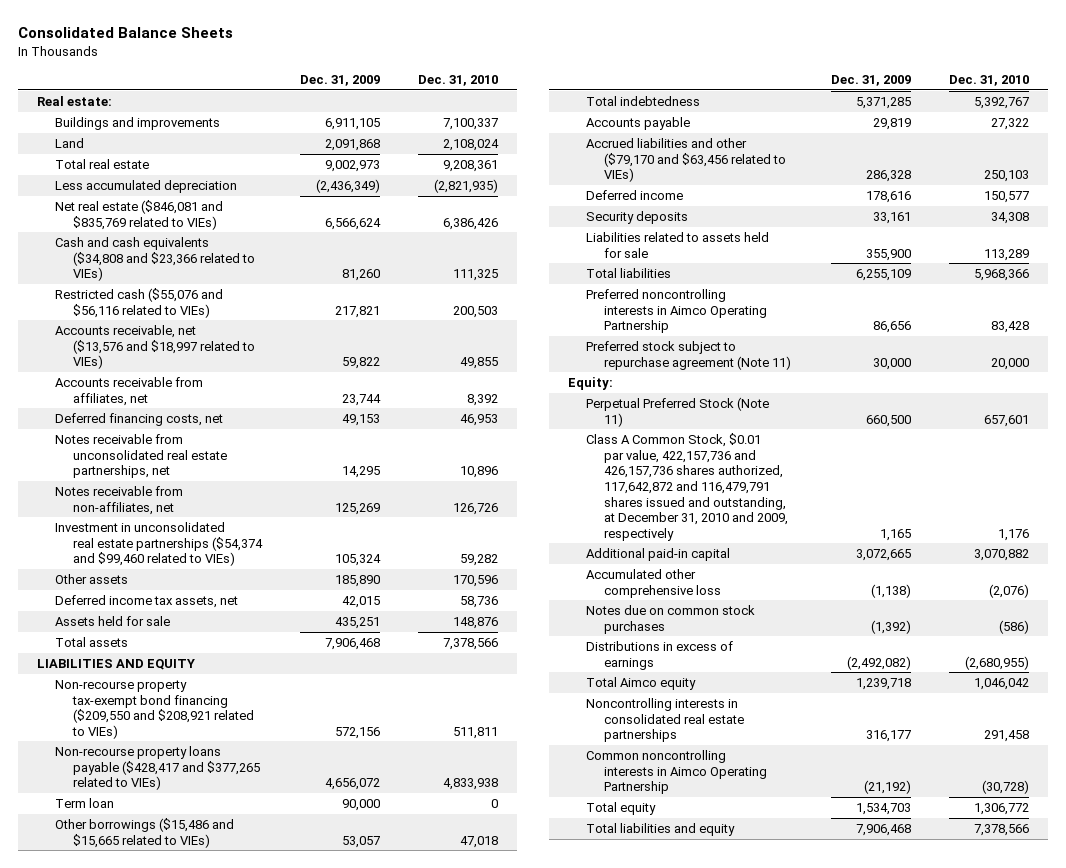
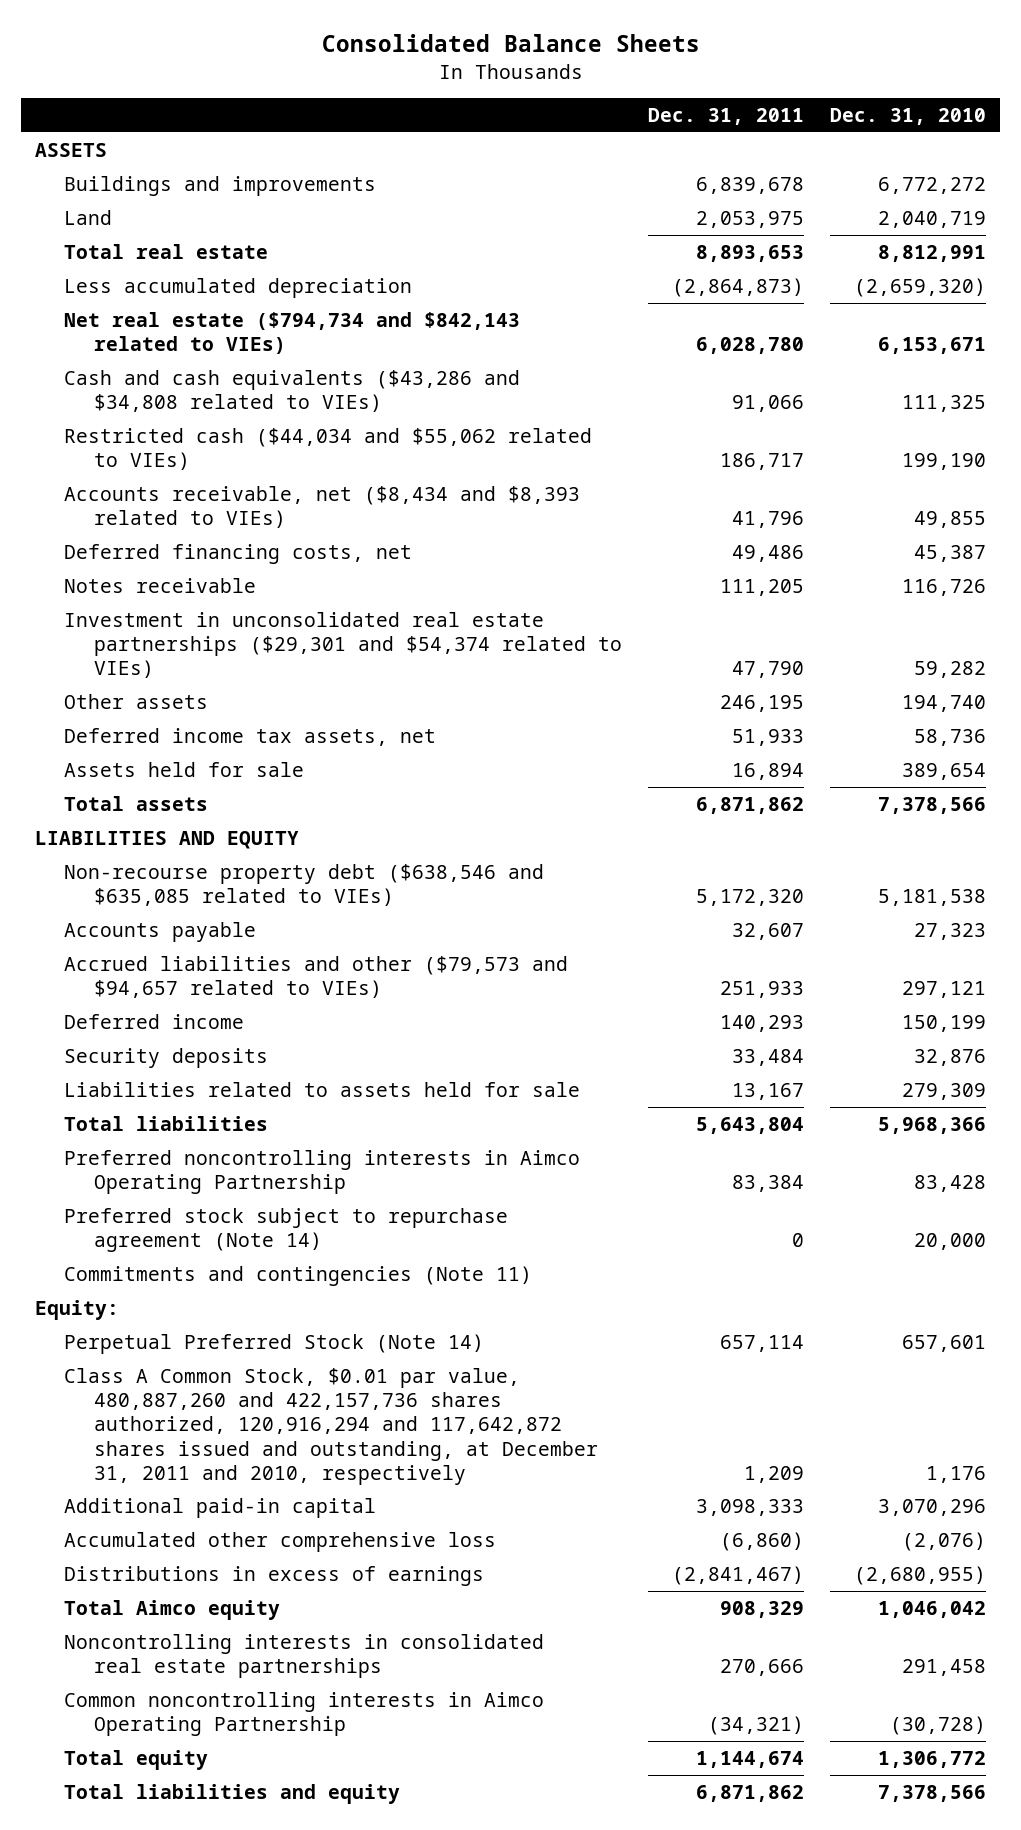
[299,75,380,87] Dec. 31, 2009 -> none
none -> [648,108,805,126] Dec. 31, 2011
[36,95,112,106] Real estate: -> none
[54,376,203,406] Accounts receivable from affiliates, net -> none
[54,433,227,479] Notes receivable from unconsolidated real estate partnerships, net -> none
none -> [34,142,107,157] ASSETS
[442,117,498,130] 7,100,337 -> [878,176,987,194] 6,772,272
[442,138,499,151] 2,108,024 -> [878,210,987,228] 2,040,719
[442,159,498,172] 9,208,361 -> [878,244,987,262] 8,812,991
[433,178,498,193] (2,821,935) -> [854,277,987,297] (2,659,320)
[54,199,223,230] Net real estate ($846,081 and $835,769 related to VIEs) -> [64,311,521,355] Net real estate ($794,734 and $842,143 related to VIEs)
[442,217,498,230] 6,386,426 -> [878,337,987,355] 6,153,671
[54,236,255,282] Cash and cash equivalents ($34,808 and $23,366 related to VIEs) -> [64,369,521,413] Cash and cash equivalents ($43,286 and $34,808 related to VIEs)
[54,287,223,318] Restricted cash ($55,076 and $56,116 related to VIEs) -> [64,427,593,471] Restricted cash ($44,034 and $55,062 related to VIEs)
[452,305,498,318] 200,503 -> [902,453,987,471] 199,190
[54,324,255,370] Accounts receivable, net ($13,576 and $18,997 related to VIEs) -> [64,485,581,529] Accounts receivable, net ($8,434 and $8,393 related to VIEs)
[459,413,498,426] 46,953 -> [914,544,987,562] 45,387
[54,485,183,515] Notes receivable from non-affiliates, net -> [64,577,257,593] Notes receivable
[452,502,498,515] 126,726 -> [902,578,987,596] 116,726
[54,521,263,567] Investment in unconsolidated real estate partnerships ($54,374 and $99,460 related to VIEs) -> [64,611,622,679] Investment in unconsolidated real estate partnerships ($29,301 and $54,374 related to VIEs)
[452,574,498,587] 170,596 -> [902,694,987,712] 194,740
[452,616,498,629] 148,876 -> [902,762,987,780] 389,654
[54,679,254,739] Non-recourse property tax-exempt bond financing ($209,550 and $208,921 related to VIEs) -> none
[54,797,114,808] Term loan -> none
[54,817,234,848] Other borrowings ($15,486 and $15,665 related to VIEs) -> none
[586,95,701,106] Total indebtedness -> none
[54,745,260,791] Non-recourse property loans payable ($428,417 and $377,265 related to VIEs) -> [64,863,545,907] Non-recourse property debt ($638,546 and $635,085 related to VIEs)
[442,778,498,791] 4,833,938 -> [878,889,987,907] 5,181,538
[991,117,1030,130] 27,322 -> [914,922,987,940] 27,323
[586,137,787,183] Accrued liabilities and other ($79,170 and $63,456 related to VIEs) -> [64,955,569,999] Accrued liabilities and other ($79,573 and $94,657 related to VIEs)
[984,170,1030,183] 250,103 -> [902,981,987,999] 297,121
[984,190,1030,203] 150,577 -> [902,1014,987,1032] 150,199
[991,211,1030,224] 34,308 -> [914,1048,987,1066] 32,876
[984,248,1030,261] 113,289 -> [902,1082,987,1100] 279,309
[586,340,792,370] Preferred stock subject to repurchase agreement (Note 11) -> [64,1207,509,1253] Preferred stock subject to repurchase agreement (Note 14)
none -> [64,1265,533,1286] Commitments and contingencies (Note 11)
[586,396,770,427] Perpetual Preferred Stock (Note 11) -> [64,1333,485,1354] Perpetual Preferred Stock (Note 14)
[586,432,789,541] Class A Common Stock, $0.01 par value, 422,157,736 and 426,157,736 shares authorized, 117,642,872 and 116,479,791 shares issued and outstanding, at December 31, 2010 and 2009, respectively -> [64,1367,598,1485] Class A Common Stock, $0.01 par value, 480,887,260 and 422,157,736 shares authorized, 120,916,294 and 117,642,872 shares issued and outstanding, at December 31, 2011 and 2010, respectively
[974,548,1030,561] 3,070,882 -> [878,1498,987,1516] 3,070,296
[586,604,756,634] Notes due on common stock purchases -> none

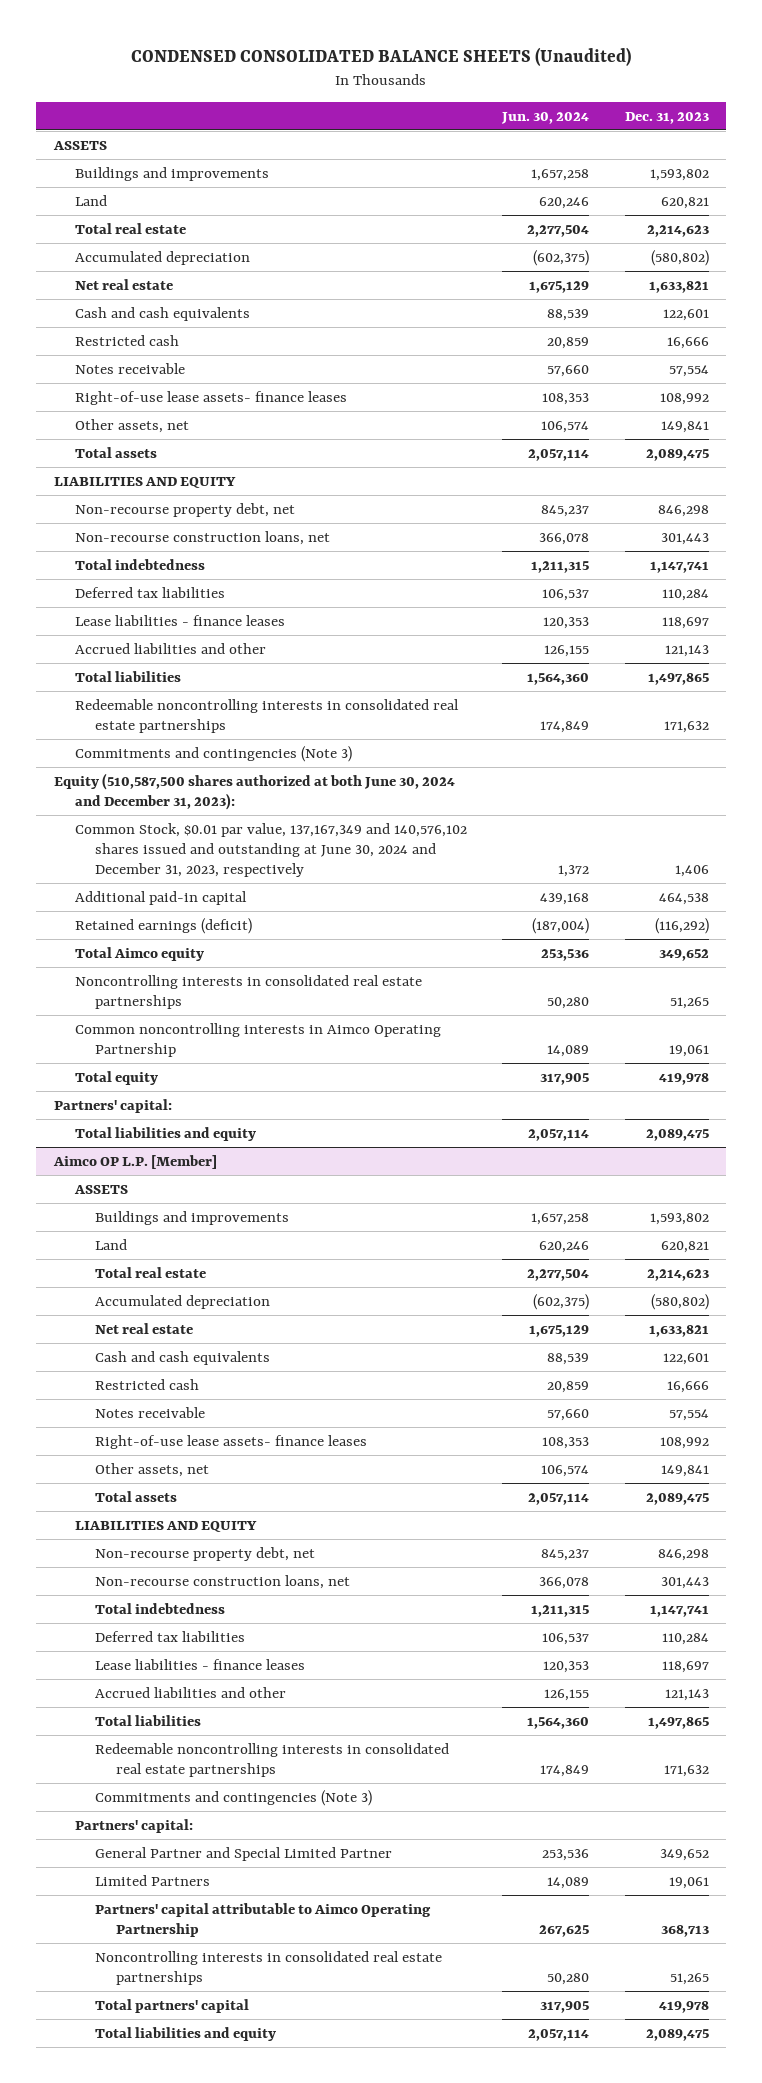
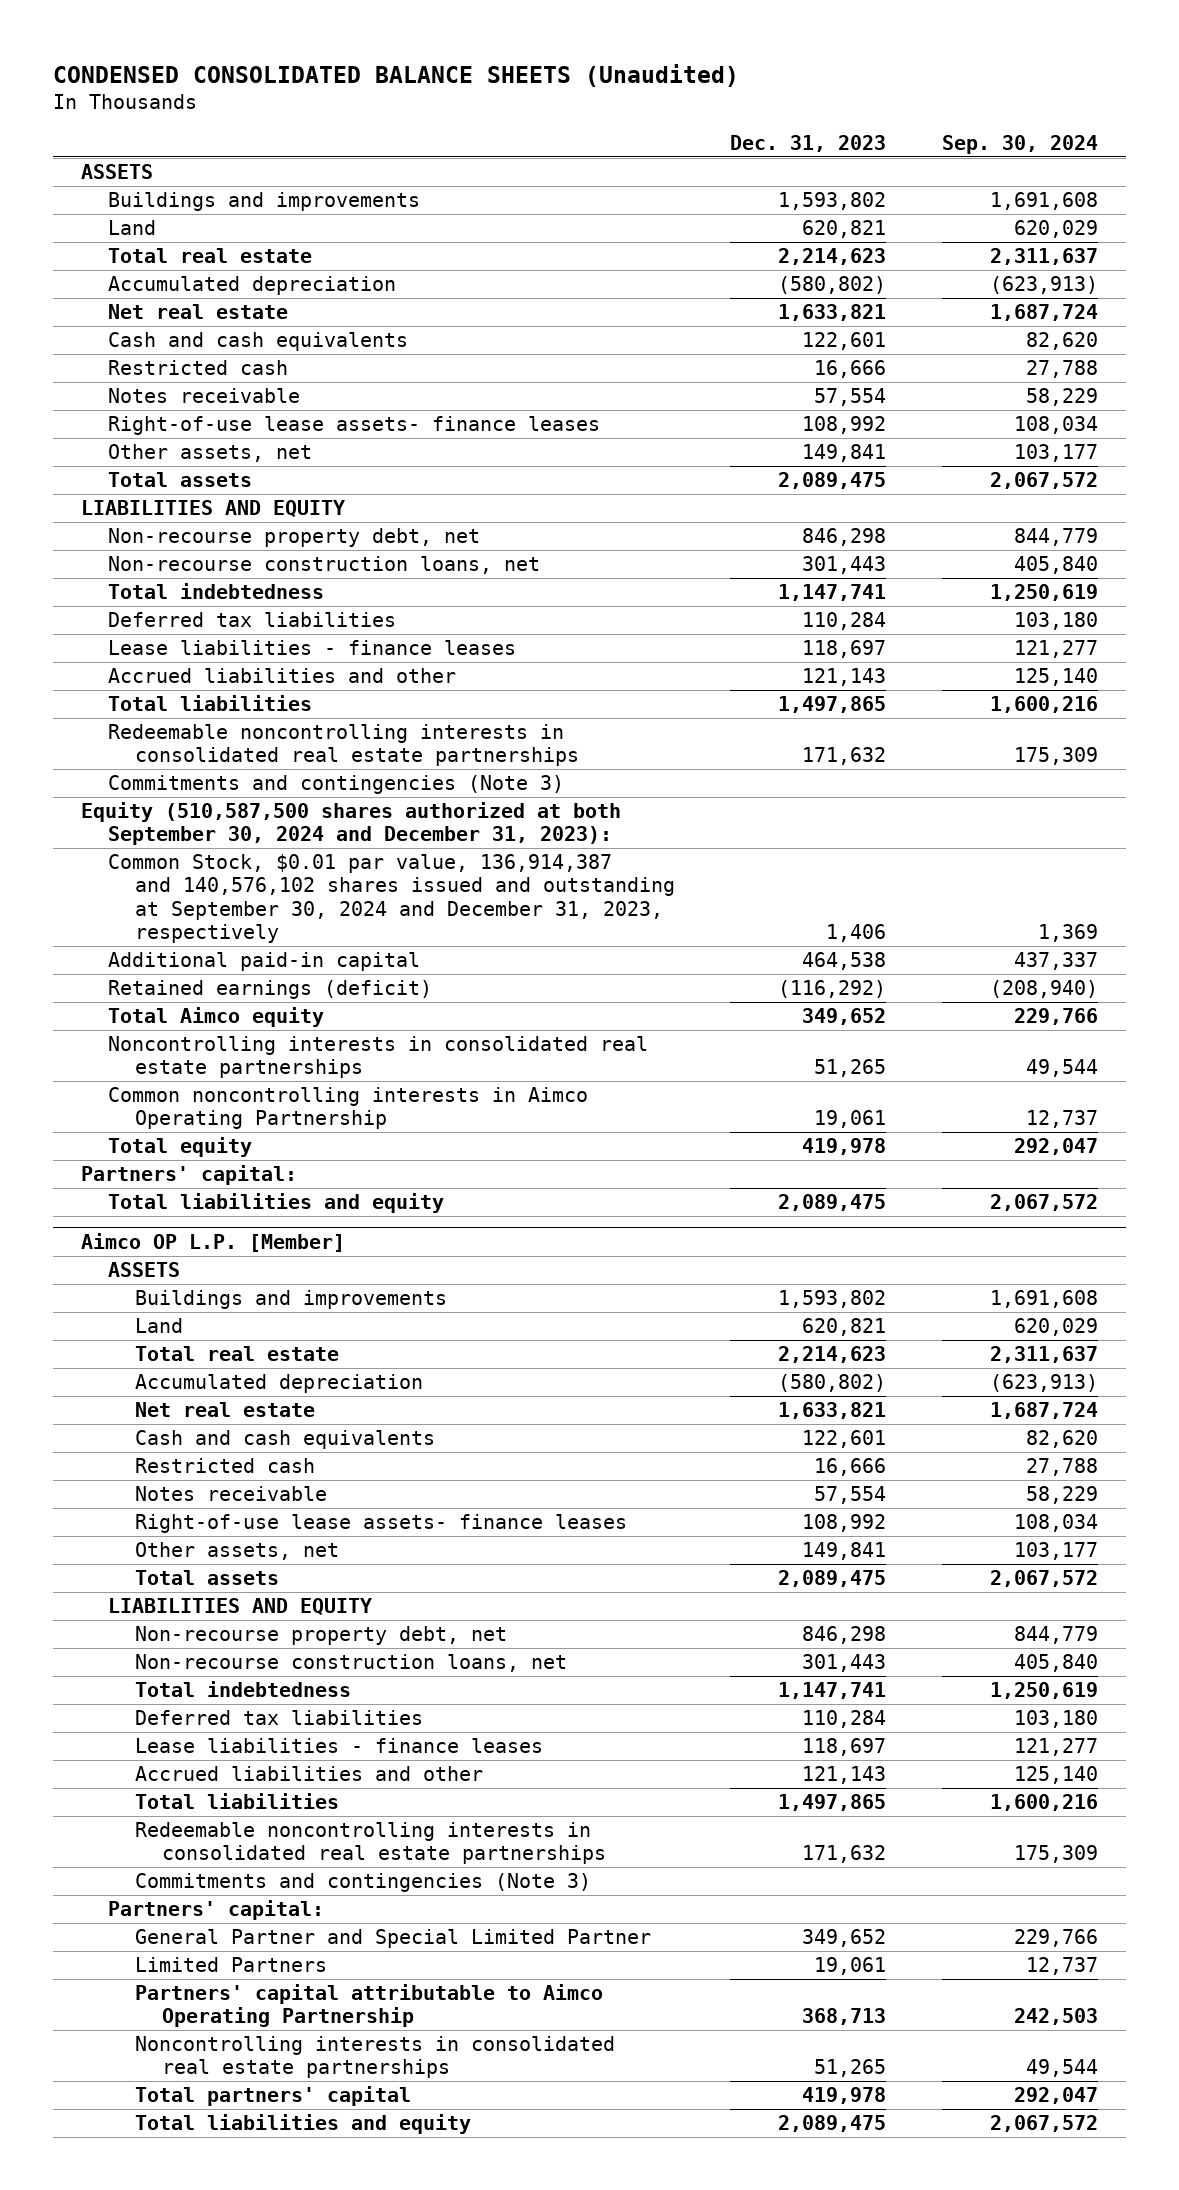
[501,111,590,124] Jun. 30, 2024 -> none
none -> [942,134,1099,154] Sep. 30, 2024
[53,772,455,810] Equity (510,587,500 shares authorized at both June 30, 2024 and December 31, 2023): -> [80,802,621,846] Equity (510,587,500 shares authorized at both September 30, 2024 and December 31, 2023):
[74,822,467,877] Common Stock, $0.01 par value, 137,167,349 and 140,576,102 shares issued and outstanding at June 30, 2024 and December 31, 2023, respectively -> [107,854,675,943] Common Stock, $0.01 par value, 136,914,387 and 140,576,102 shares issued and outstanding at September 30, 2024 and December 31, 2023, respectively

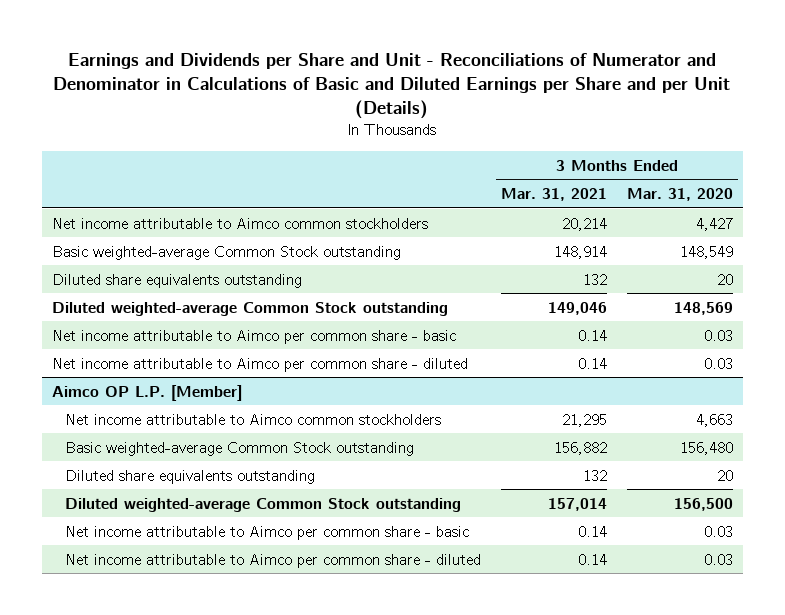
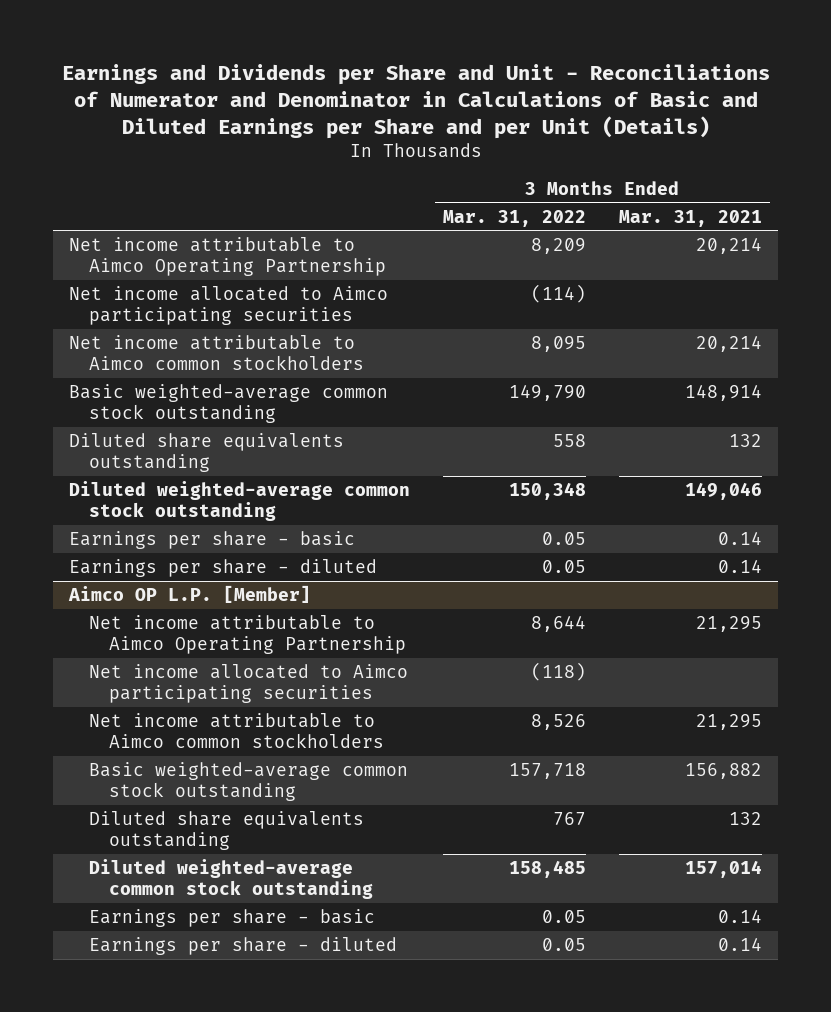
[627,188,734,202] Mar. 31, 2020 -> none
none -> [443,209,587,227] Mar. 31, 2022
none -> [69,237,387,276] Net income attributable to Aimco Operating Partnership
none -> [69,286,389,325] Net income allocated to Aimco participating securities
[51,245,401,260] Basic weighted-average Common Stock outstanding -> [69,384,389,423] Basic weighted-average common stock outstanding
[51,301,448,316] Diluted weighted-average Common Stock outstanding -> [69,481,411,521] Diluted weighted-average common stock outstanding
[51,329,456,344] Net income attributable to Aimco per common share - basic -> [69,531,356,550] Earnings per share - basic
[51,357,468,372] Net income attributable to Aimco per common share - diluted -> [69,559,378,578] Earnings per share - diluted
none -> [89,615,406,654] Net income attributable to Aimco Operating Partnership
none -> [89,664,409,703] Net income allocated to Aimco participating securities
[64,441,414,456] Basic weighted-average Common Stock outstanding -> [89,762,409,801] Basic weighted-average common stock outstanding
[64,497,461,512] Diluted weighted-average Common Stock outstanding -> [89,859,373,899] Diluted weighted-average common stock outstanding
[64,525,469,540] Net income attributable to Aimco per common share - basic -> [89,909,376,928] Earnings per share - basic
[64,553,481,568] Net income attributable to Aimco per common share - diluted -> [89,937,398,956] Earnings per share - diluted

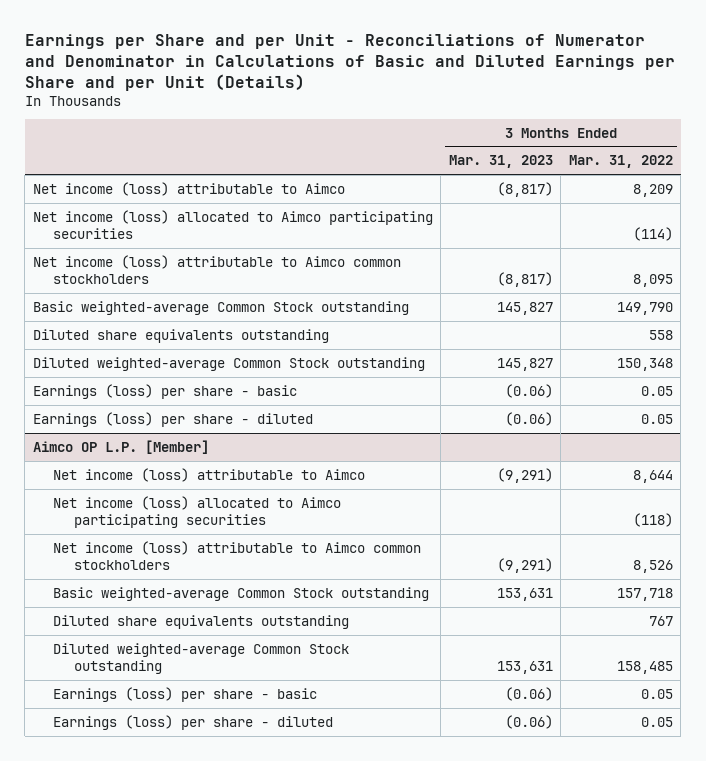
[61,63,770,139] Earnings and Dividends per Share and Unit - Reconciliations of Numerator and Denominator in Calculations of Basic and Diluted Earnings per Share and per Unit (Details) -> [24,33,675,91] Earnings per Share and per Unit - Reconciliations of Numerator and Denominator in Calculations of Basic and Diluted Earnings per Share and per Unit (Details)
[618,209,762,227] Mar. 31, 2021 -> none
none -> [448,155,553,169] Mar. 31, 2023
[69,237,387,276] Net income attributable to Aimco Operating Partnership -> [32,181,345,196] Net income (loss) attributable to Aimco
[69,286,389,325] Net income allocated to Aimco participating securities -> [32,209,433,240] Net income (loss) allocated to Aimco participating securities
[69,335,365,370] Net income attributable to Aimco common stockholders -> [32,254,401,285] Net income (loss) attributable to Aimco common stockholders
[69,384,389,423] Basic weighted-average common stock outstanding -> [32,300,409,315] Basic weighted-average Common Stock outstanding
[69,481,411,521] Diluted weighted-average common stock outstanding -> [32,356,425,371] Diluted weighted-average Common Stock outstanding
[69,531,356,550] Earnings per share - basic -> [32,383,297,399] Earnings (loss) per share - basic
[69,559,378,578] Earnings per share - diluted -> [32,411,313,427] Earnings (loss) per share - diluted
[89,615,406,654] Net income attributable to Aimco Operating Partnership -> [53,467,366,482] Net income (loss) attributable to Aimco
[89,664,409,703] Net income allocated to Aimco participating securities -> [53,495,342,529] Net income (loss) allocated to Aimco participating securities
[89,713,384,748] Net income attributable to Aimco common stockholders -> [53,540,422,571] Net income (loss) attributable to Aimco common stockholders
[89,762,409,801] Basic weighted-average common stock outstanding -> [53,586,430,601] Basic weighted-average Common Stock outstanding
[89,859,373,899] Diluted weighted-average common stock outstanding -> [53,642,350,675] Diluted weighted-average Common Stock outstanding
[89,909,376,928] Earnings per share - basic -> [53,686,318,702] Earnings (loss) per share - basic
[89,937,398,956] Earnings per share - diluted -> [53,714,334,730] Earnings (loss) per share - diluted

